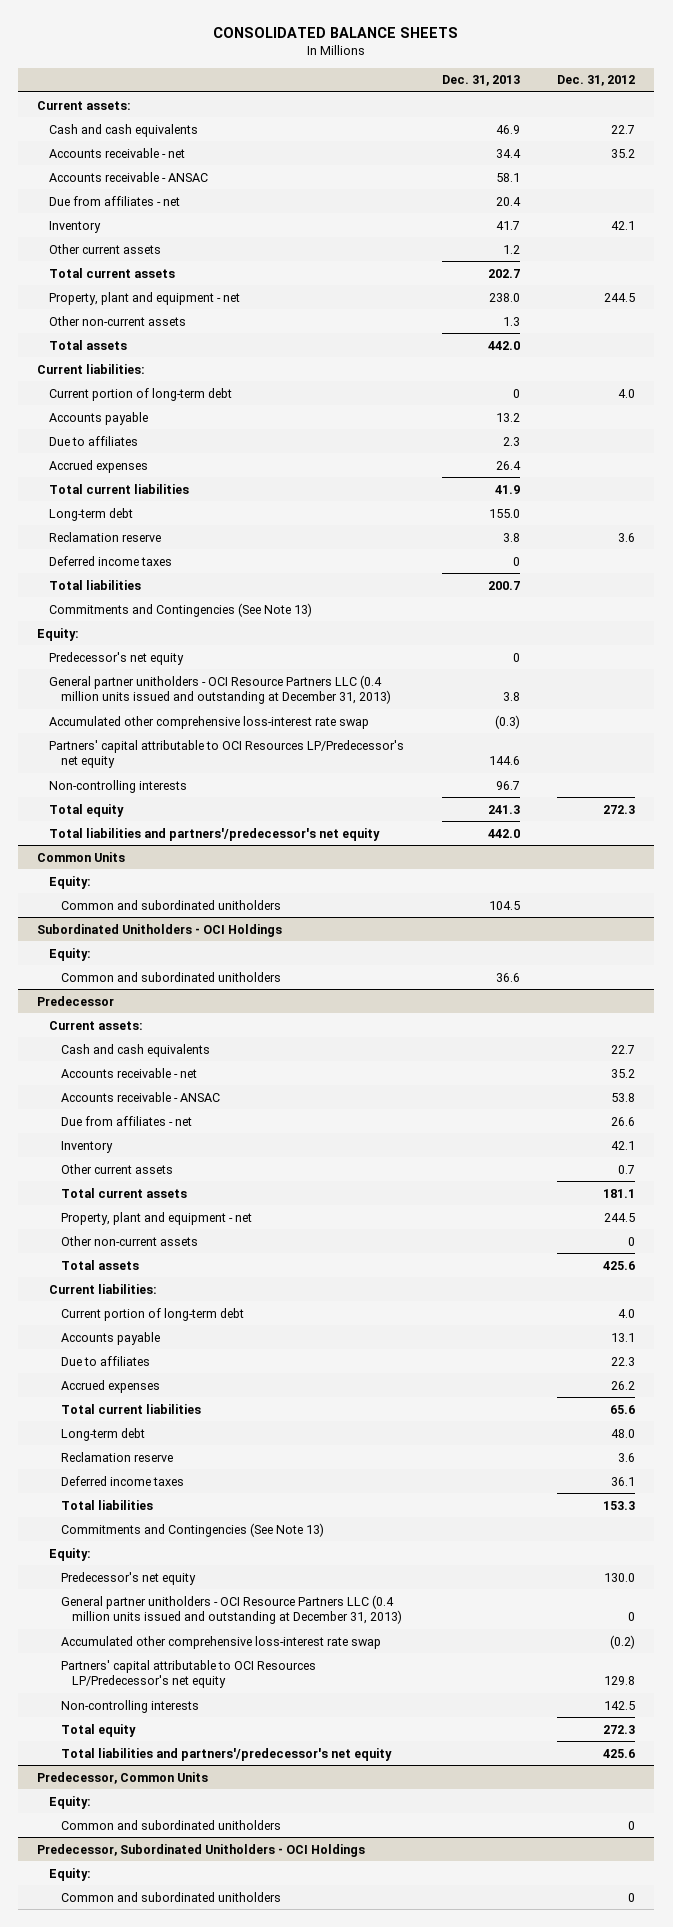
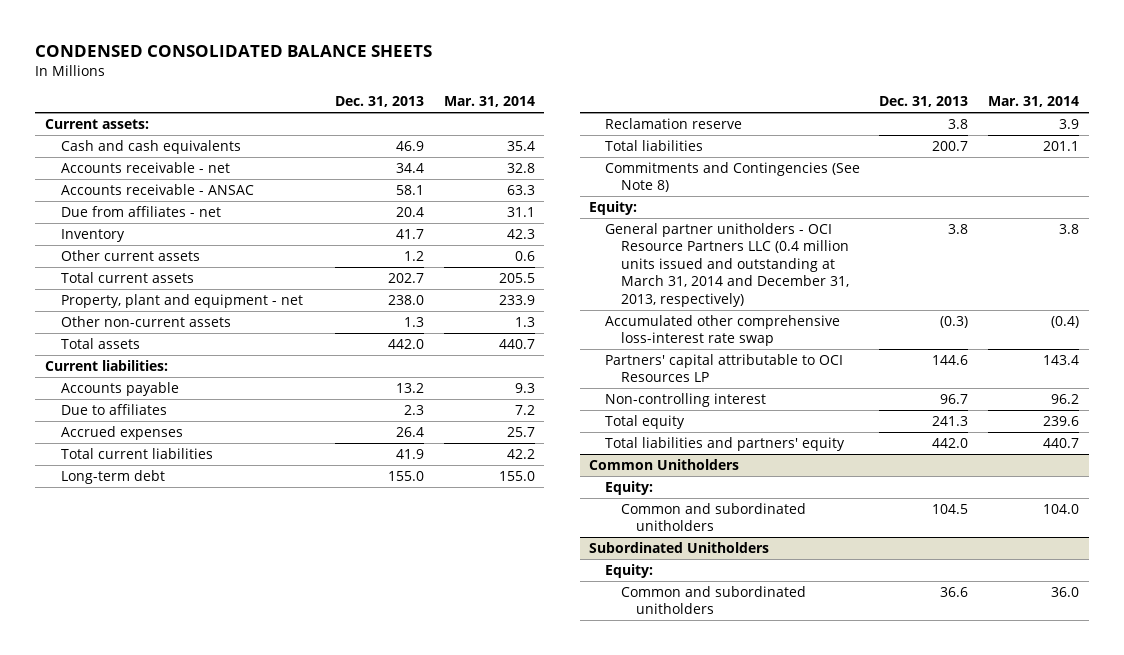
[213,26,459,38] CONSOLIDATED BALANCE SHEETS -> [35,45,433,58] CONDENSED CONSOLIDATED BALANCE SHEETS
[557,75,636,87] Dec. 31, 2012 -> none
none -> [443,96,535,108] Mar. 31, 2014
[48,387,232,401] Current portion of long-term debt -> none
[48,555,172,566] Deferred income taxes -> none
[48,602,312,617] Commitments and Contingencies (See Note 13) -> [604,161,860,193] Commitments and Contingencies (See Note 8)
[48,651,184,665] Predecessor's net equity -> none
[48,674,391,705] General partner unitholders - OCI Resource Partners LLC (0.4 million units issued and outstanding at December 31, 2013) -> [604,222,849,307] General partner unitholders - OCI Resource Partners LLC (0.4 million units issued and outstanding at March 31, 2014 and December 31, 2013, respectively)
[48,739,404,769] Partners' capital attributable to OCI Resources LP/Predecessor's net equity -> [604,353,843,383] Partners' capital attributable to OCI Resources LP
[48,779,187,793] Non-controlling interests -> [604,392,766,407] Non-controlling interest
[48,827,380,841] Total liabilities and partners'/predecessor's net equity -> [604,436,845,451] Total liabilities and partners' equity
[37,851,126,862] Common Units -> [589,458,740,470] Common Unitholders
[37,923,283,937] Subordinated Unitholders - OCI Holdings -> [589,541,770,553] Subordinated Unitholders
[37,995,115,1006] Predecessor -> none
[48,1020,143,1030] Current assets: -> none
[60,1043,210,1057] Cash and cash equivalents -> none
[60,1067,197,1078] Accounts receivable - net -> none
[60,1091,220,1102] Accounts receivable - ANSAC -> none
[60,1115,192,1126] Due from affiliates - net -> none
[60,1140,113,1153] Inventory -> none
[60,1163,173,1174] Other current assets -> none
[60,1187,187,1198] Total current assets -> none
[60,1211,252,1225] Property, plant and equipment - net -> none
[60,1235,198,1246] Other non-current assets -> none
[60,1259,139,1270] Total assets -> none
[48,1283,157,1294] Current liabilities: -> none
[60,1307,244,1321] Current portion of long-term debt -> none
[60,1331,160,1345] Accounts payable -> none
[60,1355,150,1366] Due to affiliates -> none
[60,1379,160,1393] Accrued expenses -> none
[60,1403,201,1414] Total current liabilities -> none
[60,1427,145,1441] Long-term debt -> none
[60,1451,173,1462] Reclamation reserve -> none
[60,1475,184,1486] Deferred income taxes -> none
[60,1499,153,1510] Total liabilities -> none
[60,1522,324,1537] Commitments and Contingencies (See Note 13) -> none
[48,1547,91,1561] Equity: -> none
[60,1571,196,1585] Predecessor's net equity -> none
[60,1594,403,1625] General partner unitholders - OCI Resource Partners LLC (0.4 million units issued and outstanding at December 31, 2013) -> none
[60,1635,381,1649] Accumulated other comprehensive loss-interest rate swap -> none
[60,1659,316,1689] Partners' capital attributable to OCI Resources LP/Predecessor's net equity -> none
[60,1699,199,1713] Non-controlling interests -> none
[60,1723,136,1737] Total equity -> none
[60,1747,392,1761] Total liabilities and partners'/predecessor's net equity -> none
[37,1771,209,1784] Predecessor, Common Units -> none
[48,1795,91,1809] Equity: -> none
[60,1819,281,1830] Common and subordinated unitholders -> none
[37,1843,366,1857] Predecessor, Subordinated Unitholders - OCI Holdings -> none
[48,1867,91,1881] Equity: -> none
[60,1891,281,1902] Common and subordinated unitholders -> none

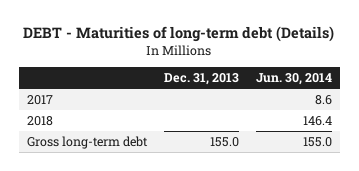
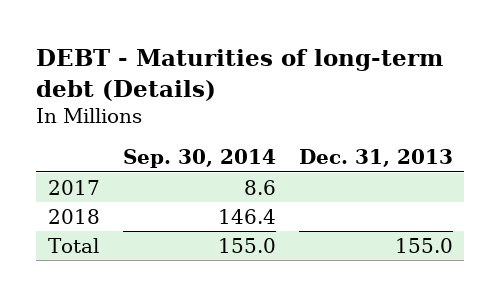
[255,73,332,86] Jun. 30, 2014 -> none
none -> [122,148,276,168] Sep. 30, 2014
[27,135,149,149] Gross long-term debt -> [47,237,99,253] Total

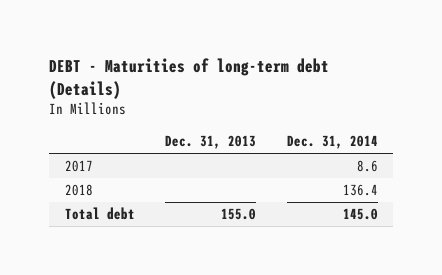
[122,148,276,168] Sep. 30, 2014 -> none
none -> [286,135,378,150] Dec. 31, 2014
[47,237,99,253] Total -> [64,207,135,221] Total debt

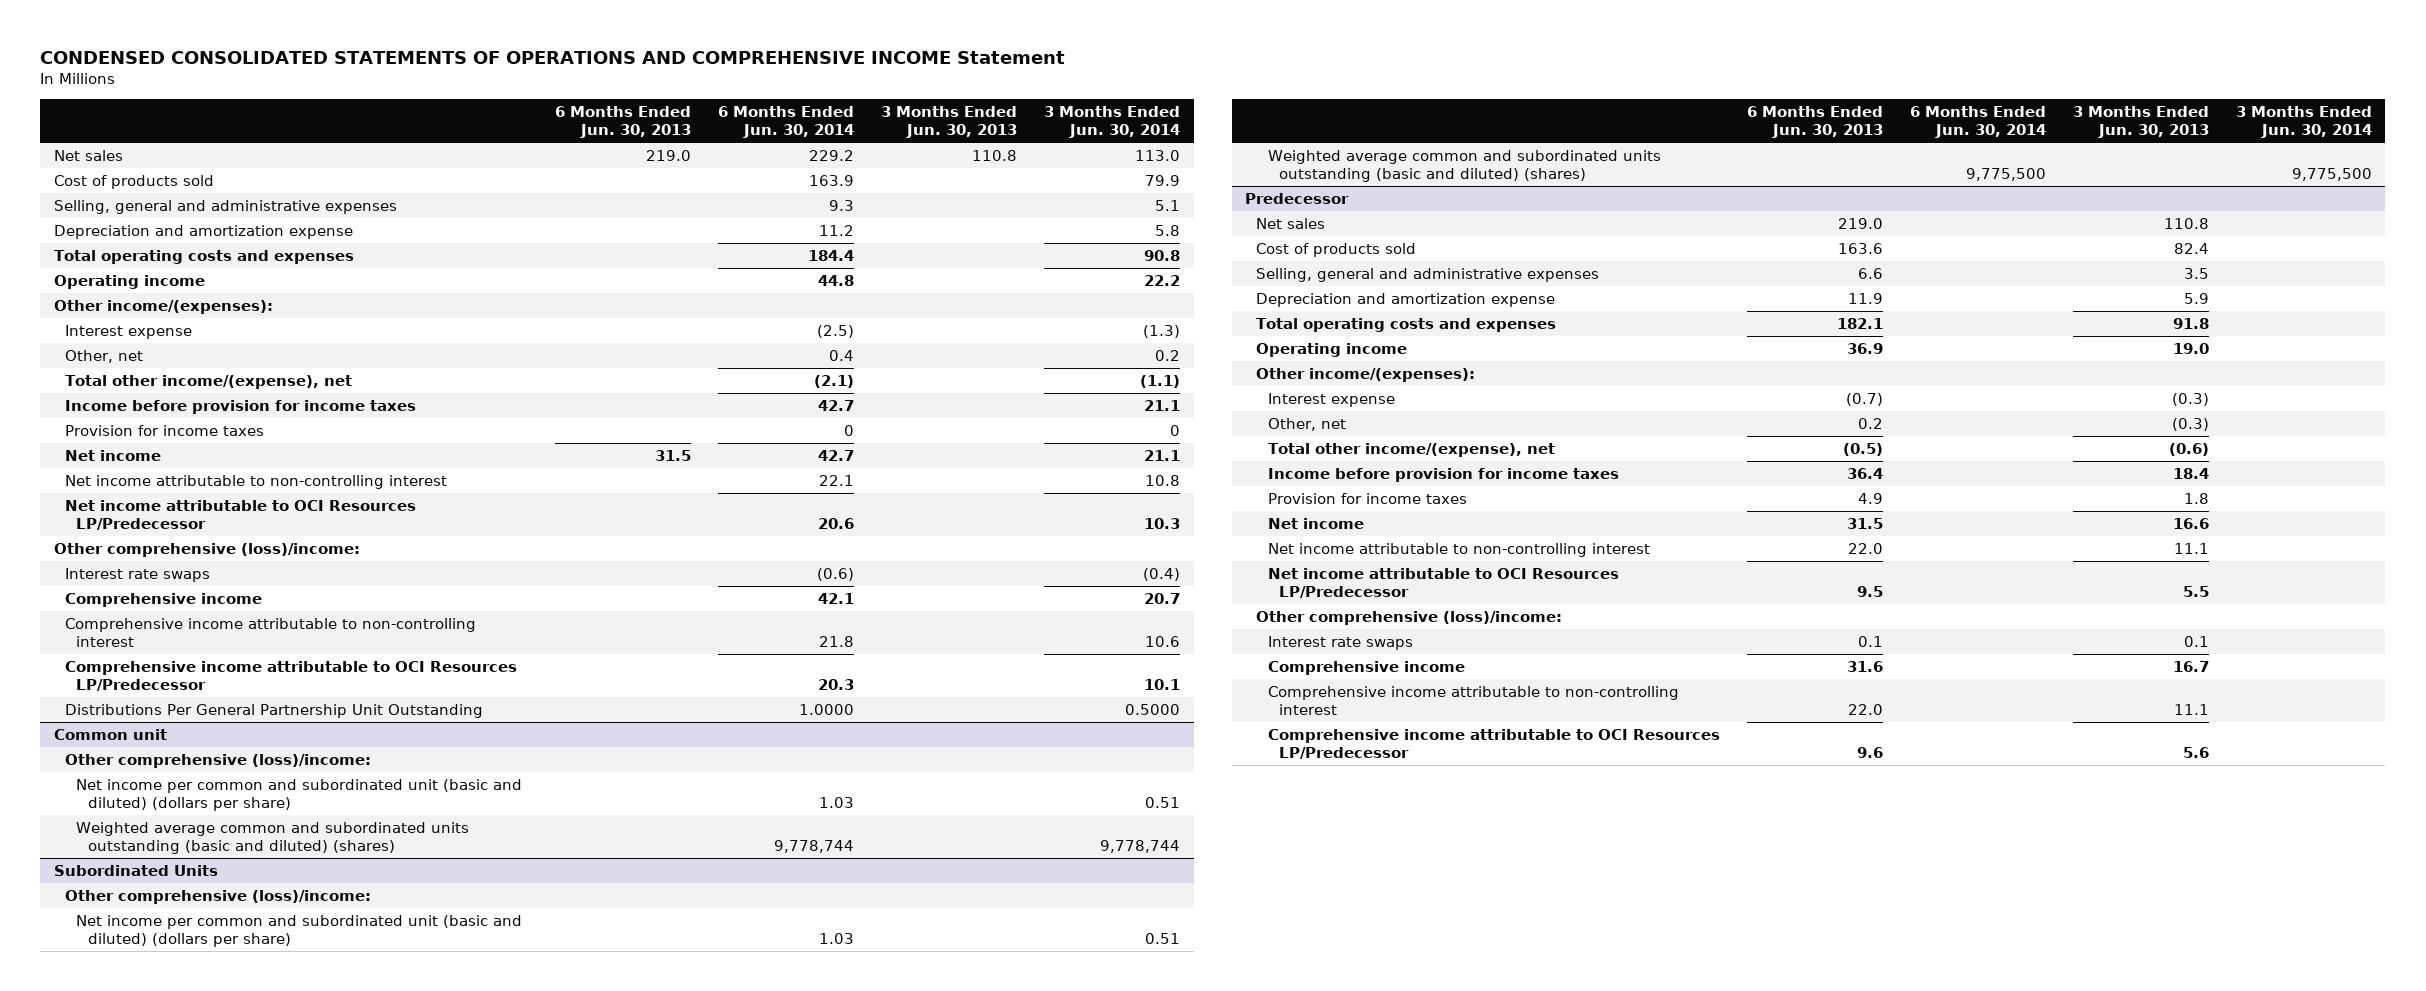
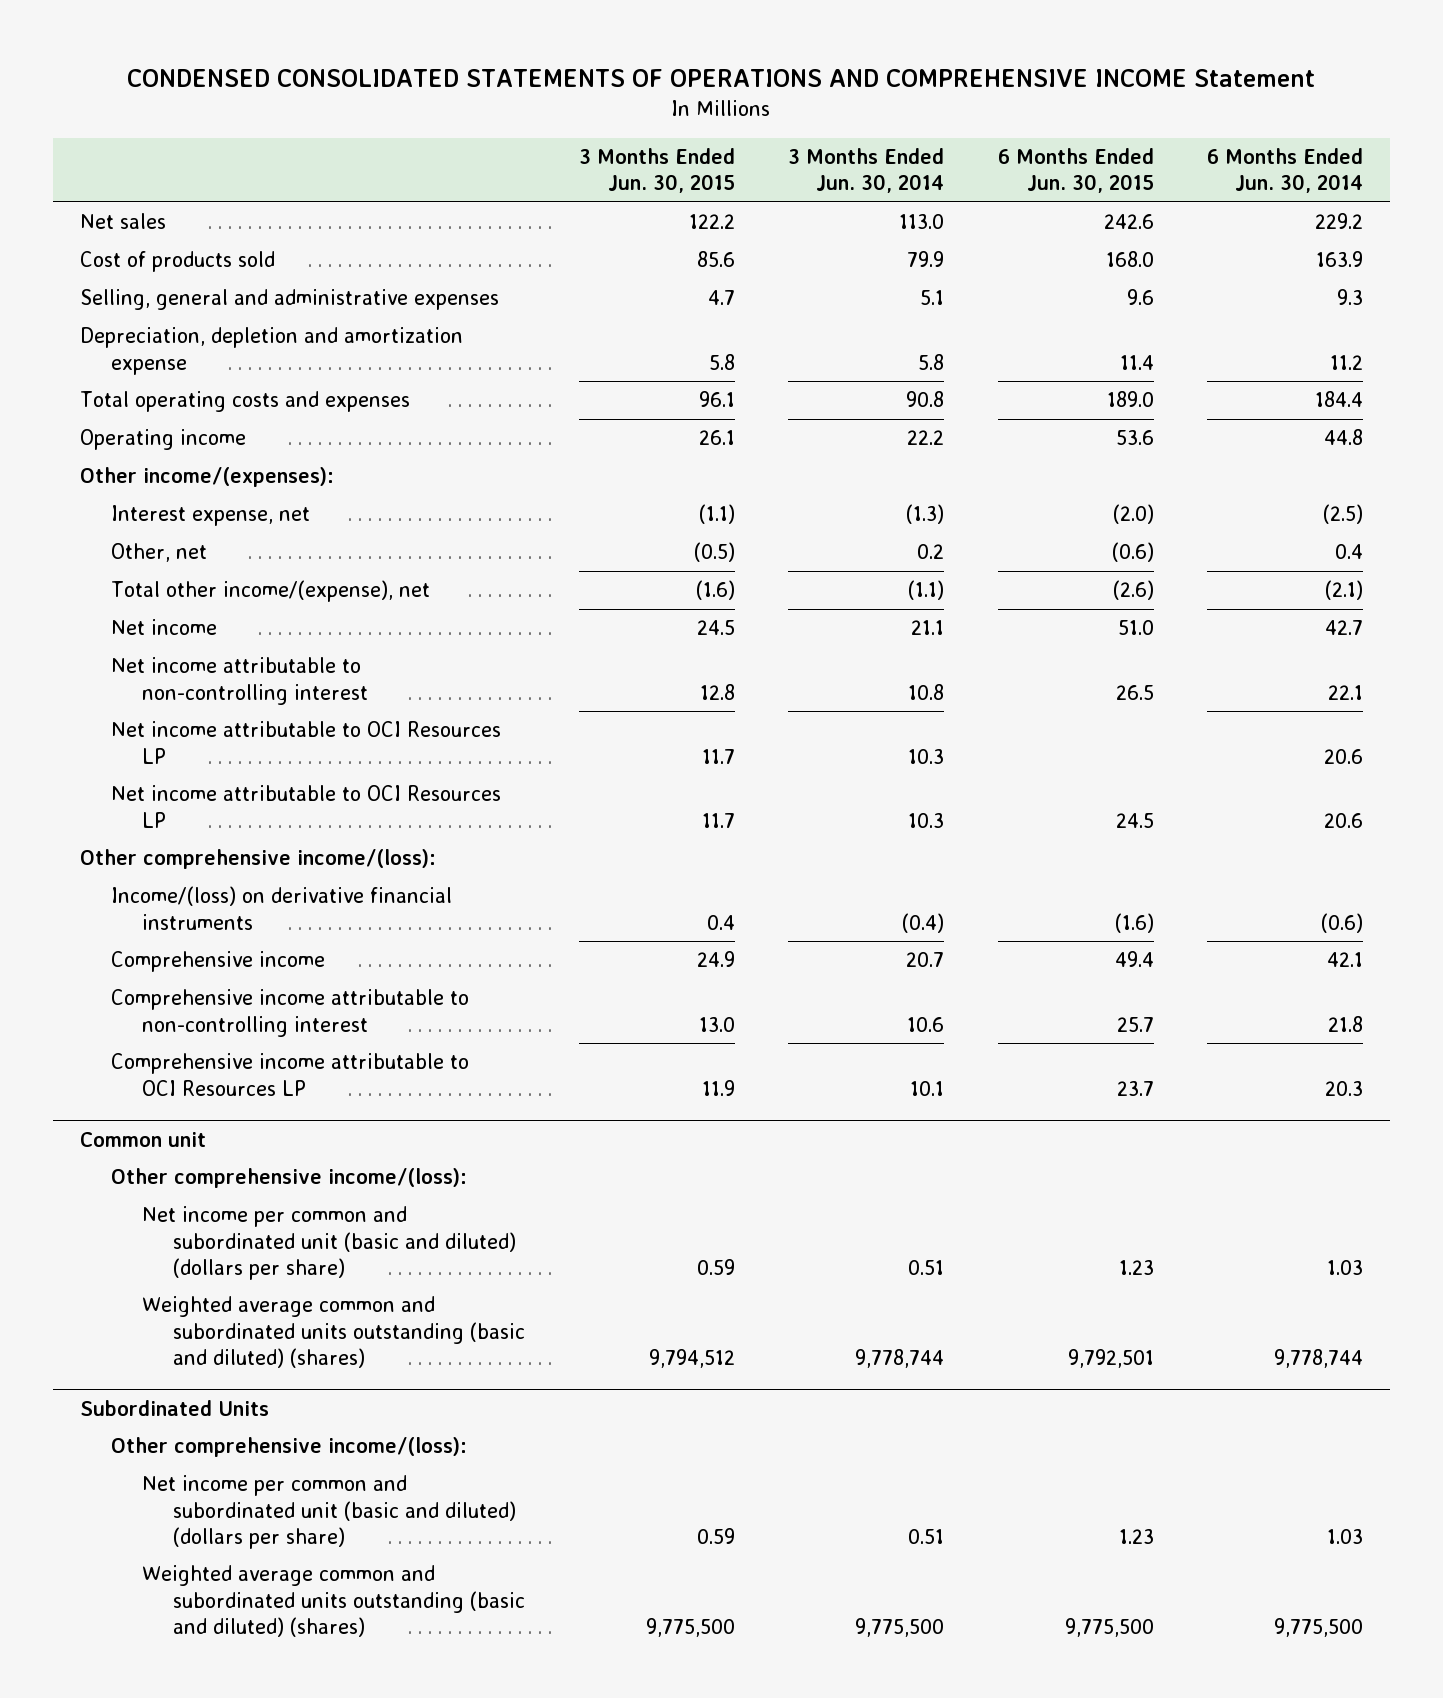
[555,106,692,139] 6 Months Ended Jun. 30, 2013 -> none
[881,106,1018,139] 3 Months Ended Jun. 30, 2013 -> none
none -> [578,148,735,194] 3 Months Ended Jun. 30, 2015
none -> [997,148,1154,194] 6 Months Ended Jun. 30, 2015
[53,225,353,240] Depreciation and amortization expense -> [79,327,463,375] Depreciation, depletion and amortization expense
[65,325,193,340] Interest expense -> [110,505,310,527] Interest expense, net
[65,400,417,415] Income before provision for income taxes -> none
[65,425,265,437] Provision for income taxes -> none
[65,500,417,530] Net income attributable to OCI Resources LP/Predecessor -> [110,721,501,764] Net income attributable to OCI Resources LP
none -> [110,785,501,828] Net income attributable to OCI Resources LP
[53,543,360,558] Other comprehensive (loss)/income: -> [79,849,436,870] Other comprehensive income/(loss):
[65,568,211,583] Interest rate swaps -> [110,886,452,930] Income/(loss) on derivative financial instruments
[65,704,484,719] Distributions Per General Partnership Unit Outstanding -> none
[65,661,518,691] Comprehensive income attributable to OCI Resources LP/Predecessor -> [110,1053,469,1096] Comprehensive income attributable to OCI Resources LP
[65,754,372,769] Other comprehensive (loss)/income: -> [110,1168,467,1189] Other comprehensive income/(loss):
[65,890,372,905] Other comprehensive (loss)/income: -> [110,1437,467,1458] Other comprehensive income/(loss):
[1245,193,1350,205] Predecessor -> none
[1256,218,1326,230] Net sales -> none
[1256,243,1417,258] Cost of products sold -> none
[1256,268,1600,283] Selling, general and administrative expenses -> none
[1256,293,1556,308] Depreciation and amortization expense -> none
[1256,318,1557,333] Total operating costs and expenses -> none
[1256,343,1408,358] Operating income -> none
[1256,368,1476,383] Other income/(expenses): -> none
[1267,393,1395,408] Interest expense -> none
[1267,418,1346,432] Other, net -> none
[1267,443,1555,458] Total other income/(expense), net -> none
[1267,468,1619,483] Income before provision for income taxes -> none
[1267,493,1467,505] Provision for income taxes -> none
[1267,518,1364,530] Net income -> none
[1267,543,1650,558] Net income attributable to non-controlling interest -> none
[1267,568,1619,598] Net income attributable to OCI Resources LP/Predecessor -> none
[1256,611,1563,626] Other comprehensive (loss)/income: -> none
[1267,636,1413,651] Interest rate swaps -> none
[1267,661,1465,676] Comprehensive income -> none
[1267,686,1679,715] Comprehensive income attributable to non-controlling interest -> none
[1267,729,1720,759] Comprehensive income attributable to OCI Resources LP/Predecessor -> none

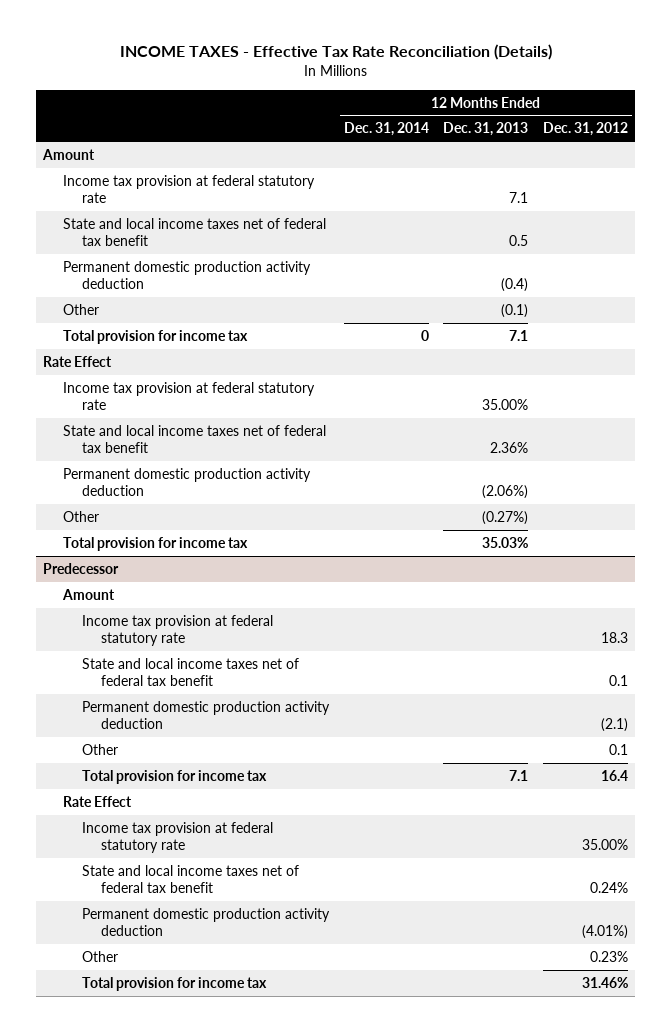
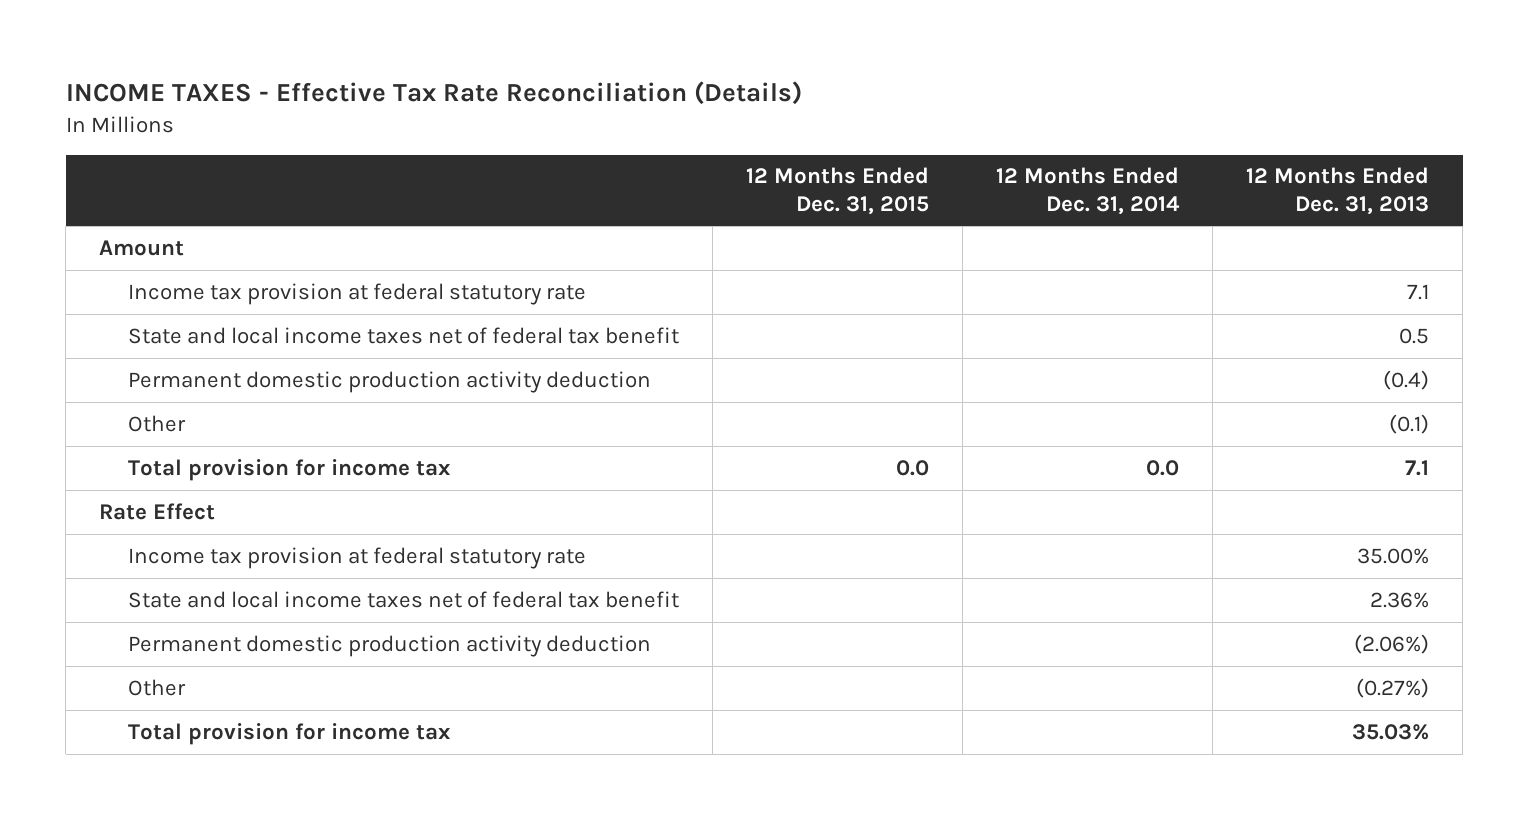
[543,122,629,137] Dec. 31, 2012 -> none
none -> [745,167,929,215] 12 Months Ended Dec. 31, 2015
[420,329,429,341] 0 -> [1145,459,1179,476] 0.0
[43,562,120,574] Predecessor -> none
[61,588,115,600] Amount -> none
[81,614,273,646] Income tax provision at federal statutory rate -> none
[81,657,299,686] State and local income taxes net of federal tax benefit -> none
[81,700,330,729] Permanent domestic production activity deduction -> none
[81,743,118,755] Other -> none
[81,769,267,784] Total provision for income tax -> none
[62,795,132,807] Rate Effect -> none
[81,821,273,853] Income tax provision at federal statutory rate -> none
[81,864,299,893] State and local income taxes net of federal tax benefit -> none
[81,907,330,936] Permanent domestic production activity deduction -> none
[81,950,118,962] Other -> none
[81,976,267,991] Total provision for income tax -> none

